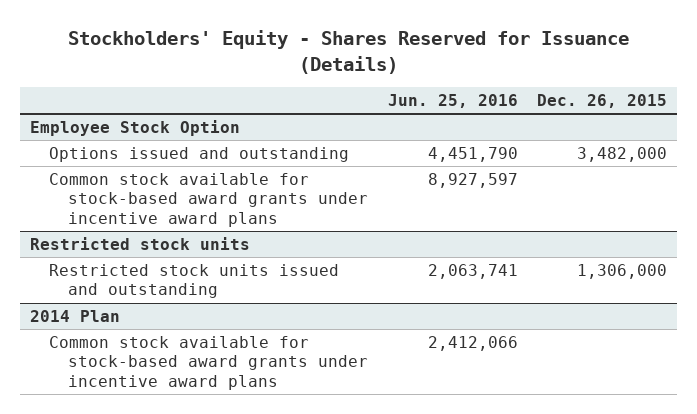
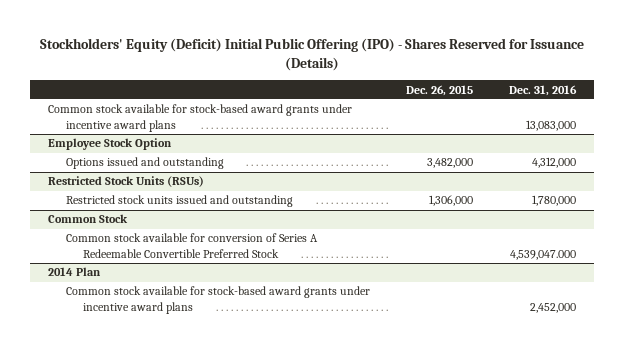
[67,30,629,74] Stockholders' Equity - Shares Reserved for Issuance (Details) -> [40,38,585,71] Stockholders' Equity (Deficit) Initial Public Offering (IPO) - Shares Reserved for Issuance (Details)
[387,93,518,108] Jun. 25, 2016 -> none
none -> [509,84,578,96] Dec. 31, 2016
none -> [48,104,353,132] Common stock available for stock-based award grants under incentive award plans
[49,173,369,227] Common stock available for stock-based award grants under incentive award plans -> none
[29,237,250,251] Restricted stock units -> [48,176,205,188] Restricted Stock Units (RSUs)
none -> [48,214,129,224] Common Stock
none -> [65,233,318,258] Common stock available for conversion of Series A Redeemable Convertible Preferred Stock

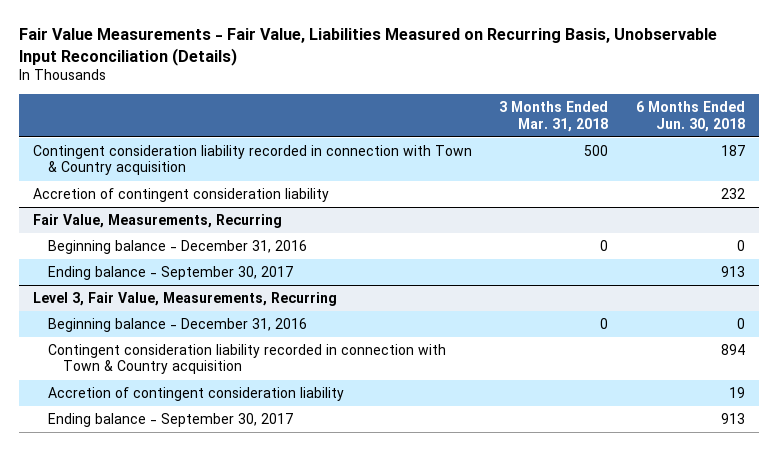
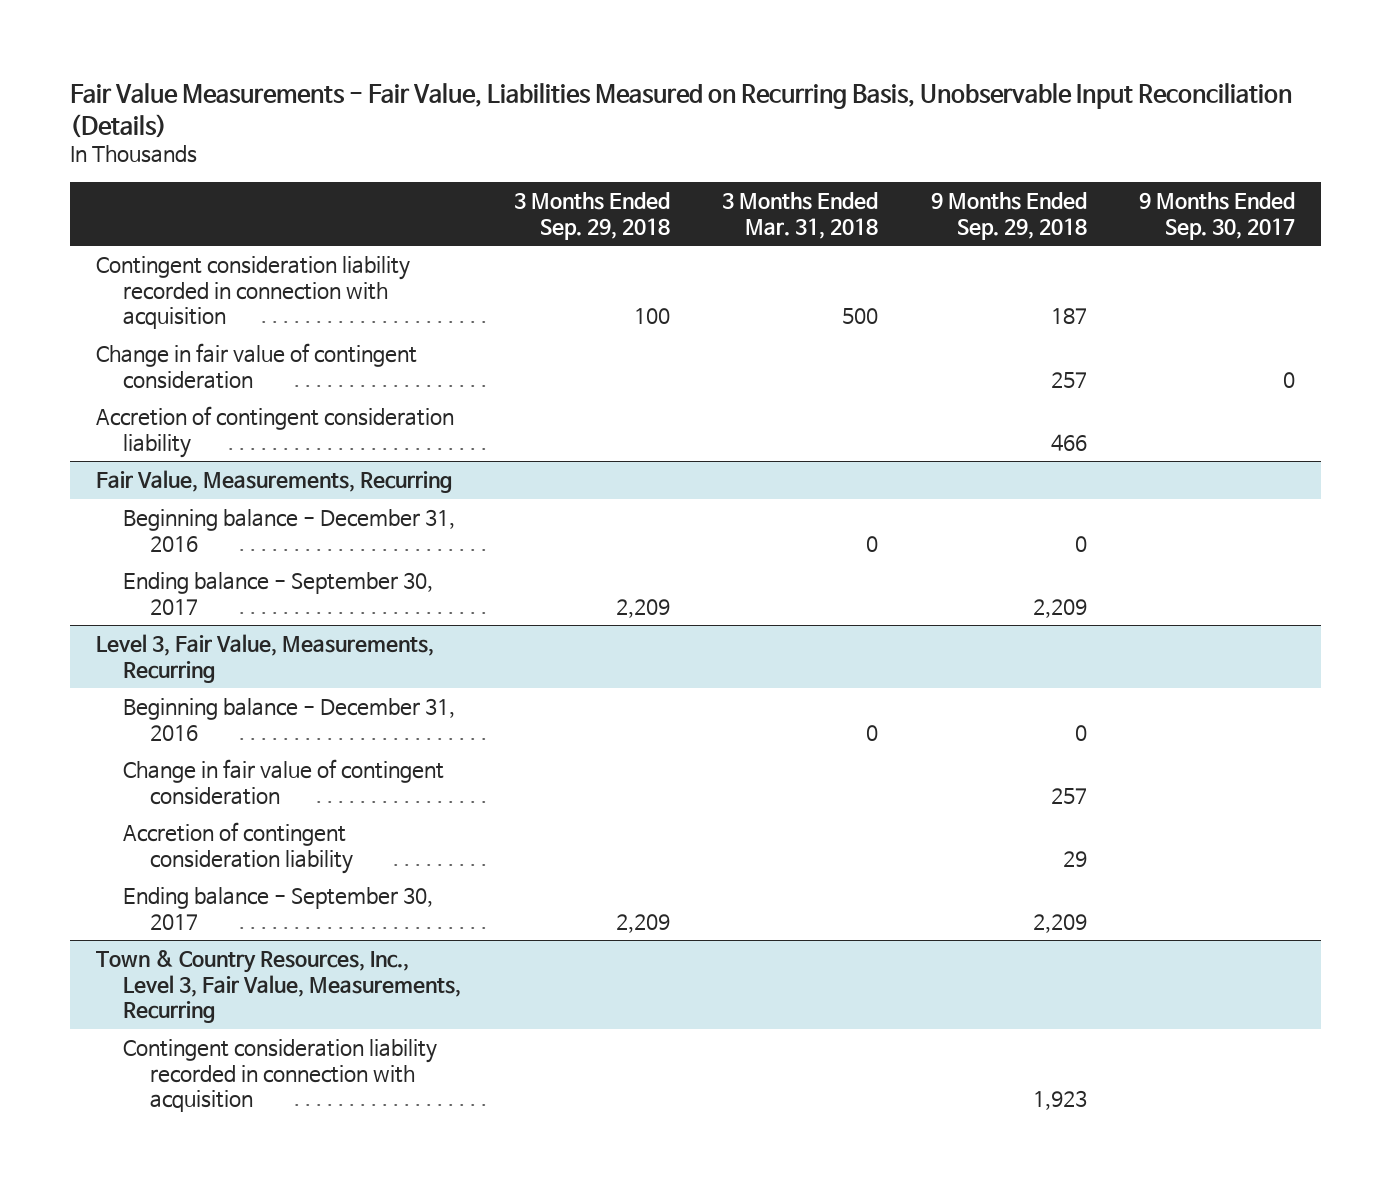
[635,101,745,132] 6 Months Ended Jun. 30, 2018 -> none
none -> [513,192,670,240] 3 Months Ended Sep. 29, 2018
none -> [930,192,1087,240] 9 Months Ended Sep. 29, 2018
none -> [1139,192,1296,240] 9 Months Ended Sep. 30, 2017
[32,145,472,176] Contingent consideration liability recorded in connection with Town & Country acquisition -> [96,256,411,330] Contingent consideration liability recorded in connection with acquisition
none -> [96,343,418,389] Change in fair value of contingent consideration
[47,344,446,375] Contingent consideration liability recorded in connection with Town & Country acquisition -> none
none -> [123,759,445,805] Change in fair value of contingent consideration
none -> [96,950,462,1024] Town & Country Resources, Inc., Level 3, Fair Value, Measurements, Recurring
none -> [123,1039,438,1113] Contingent consideration liability recorded in connection with acquisition

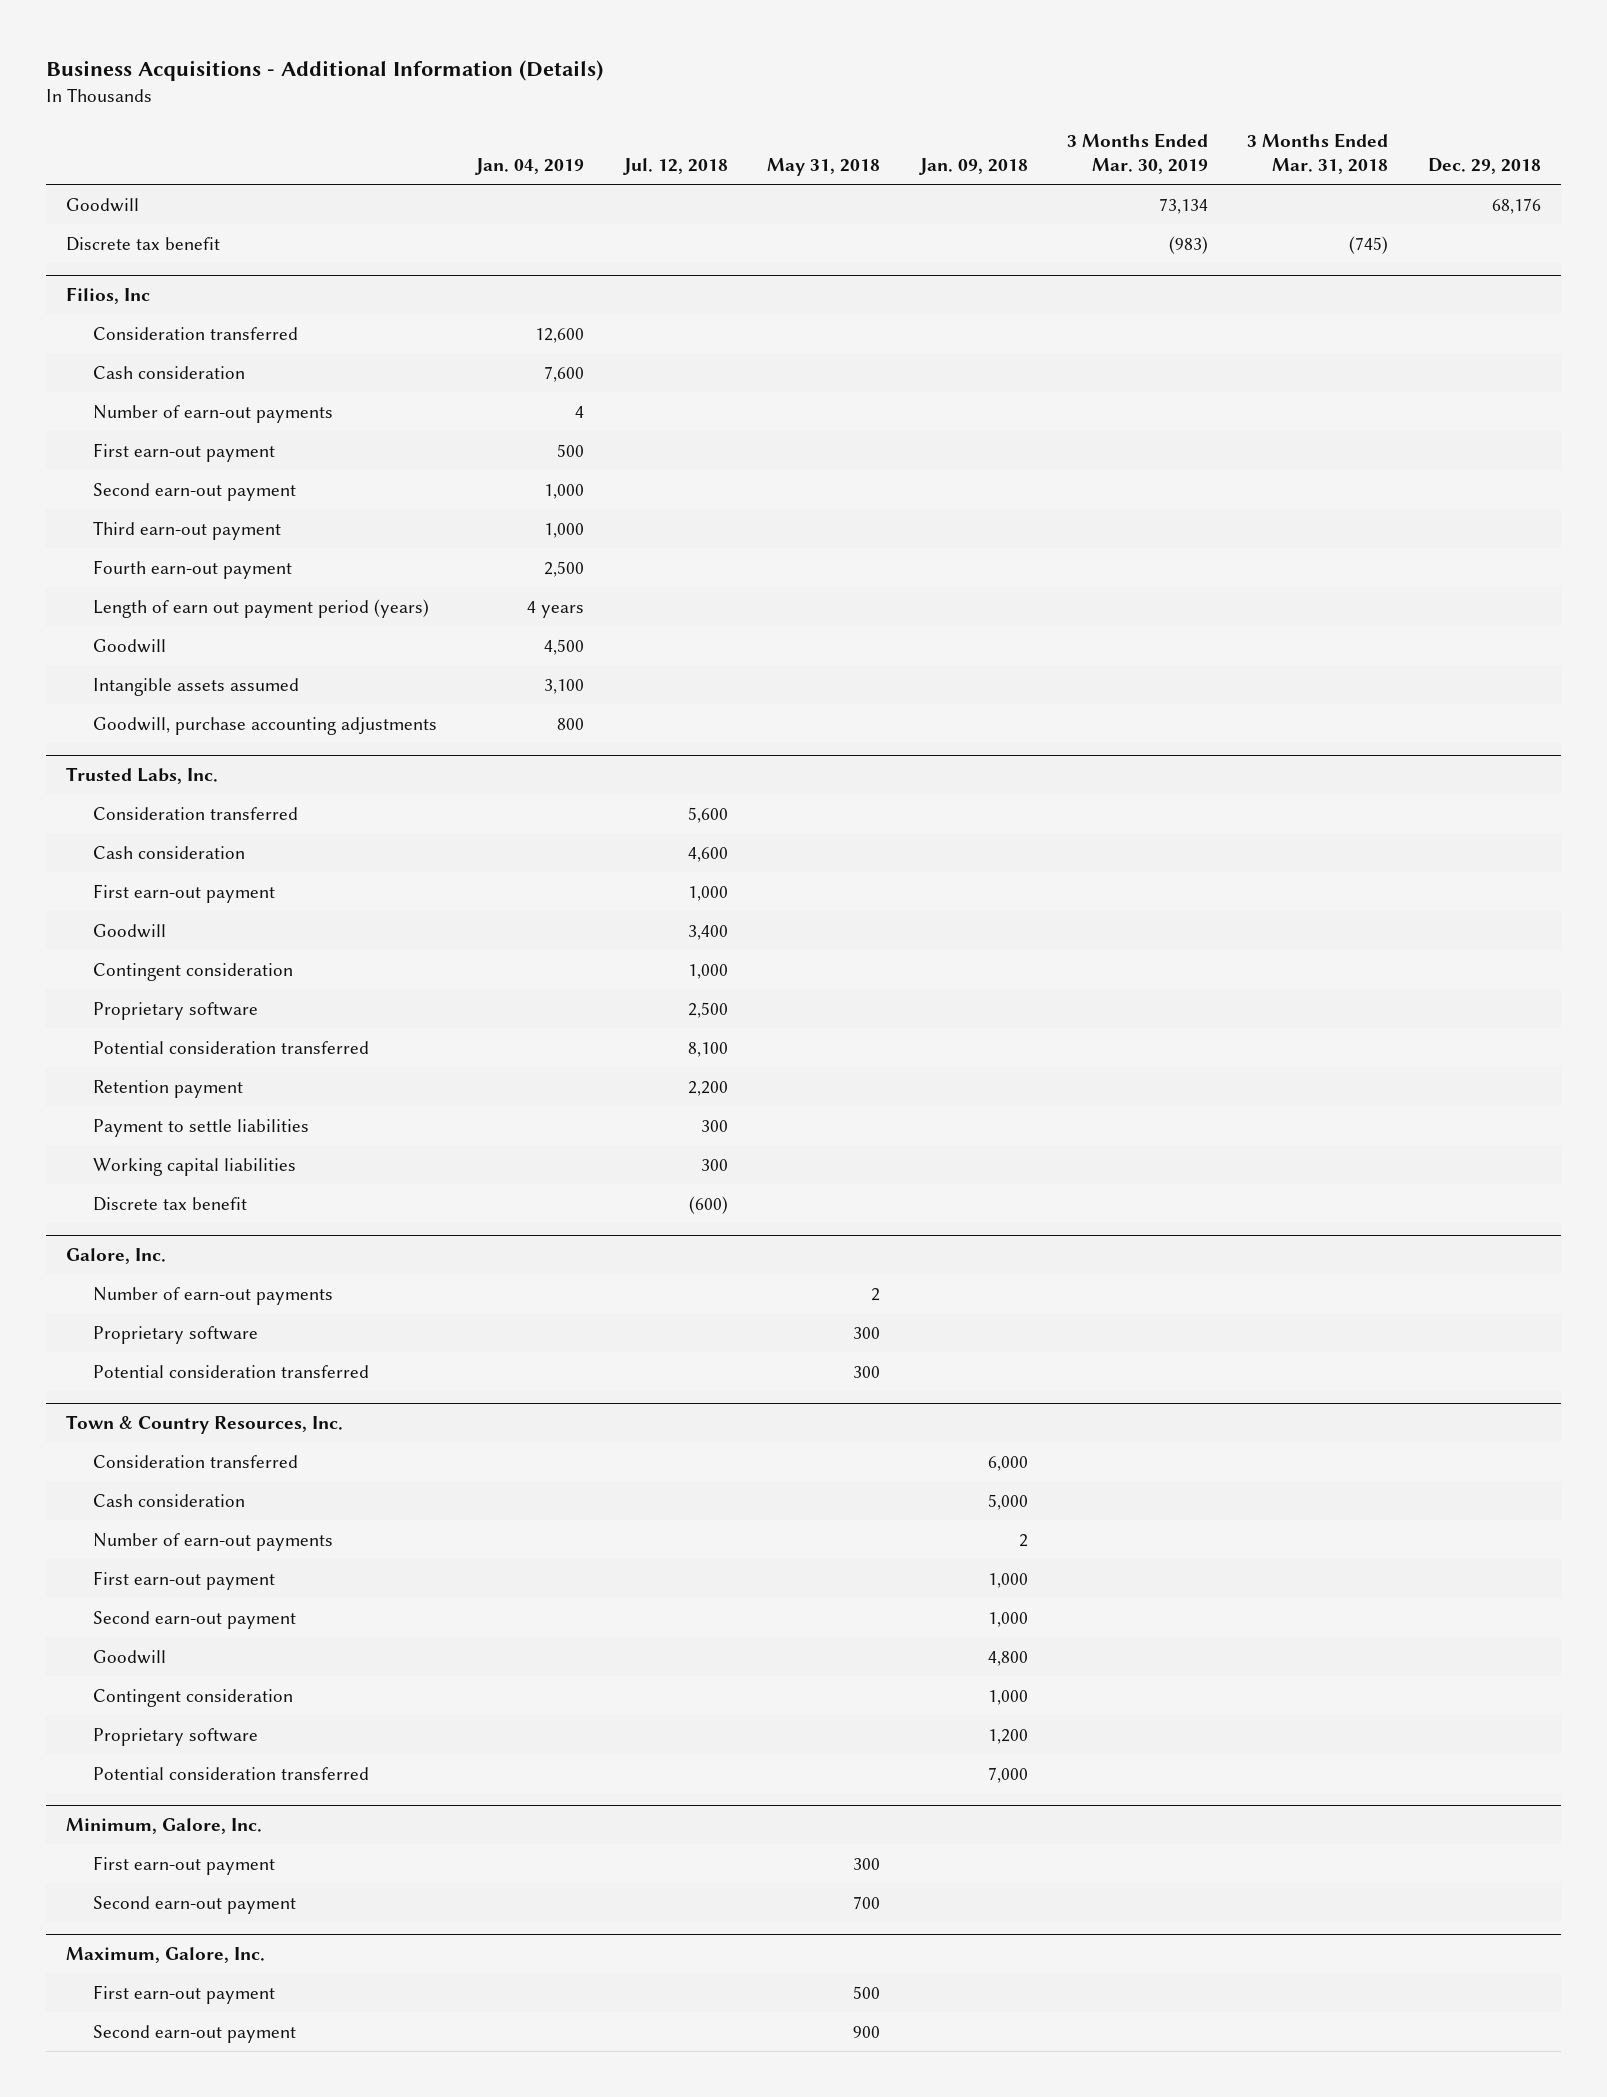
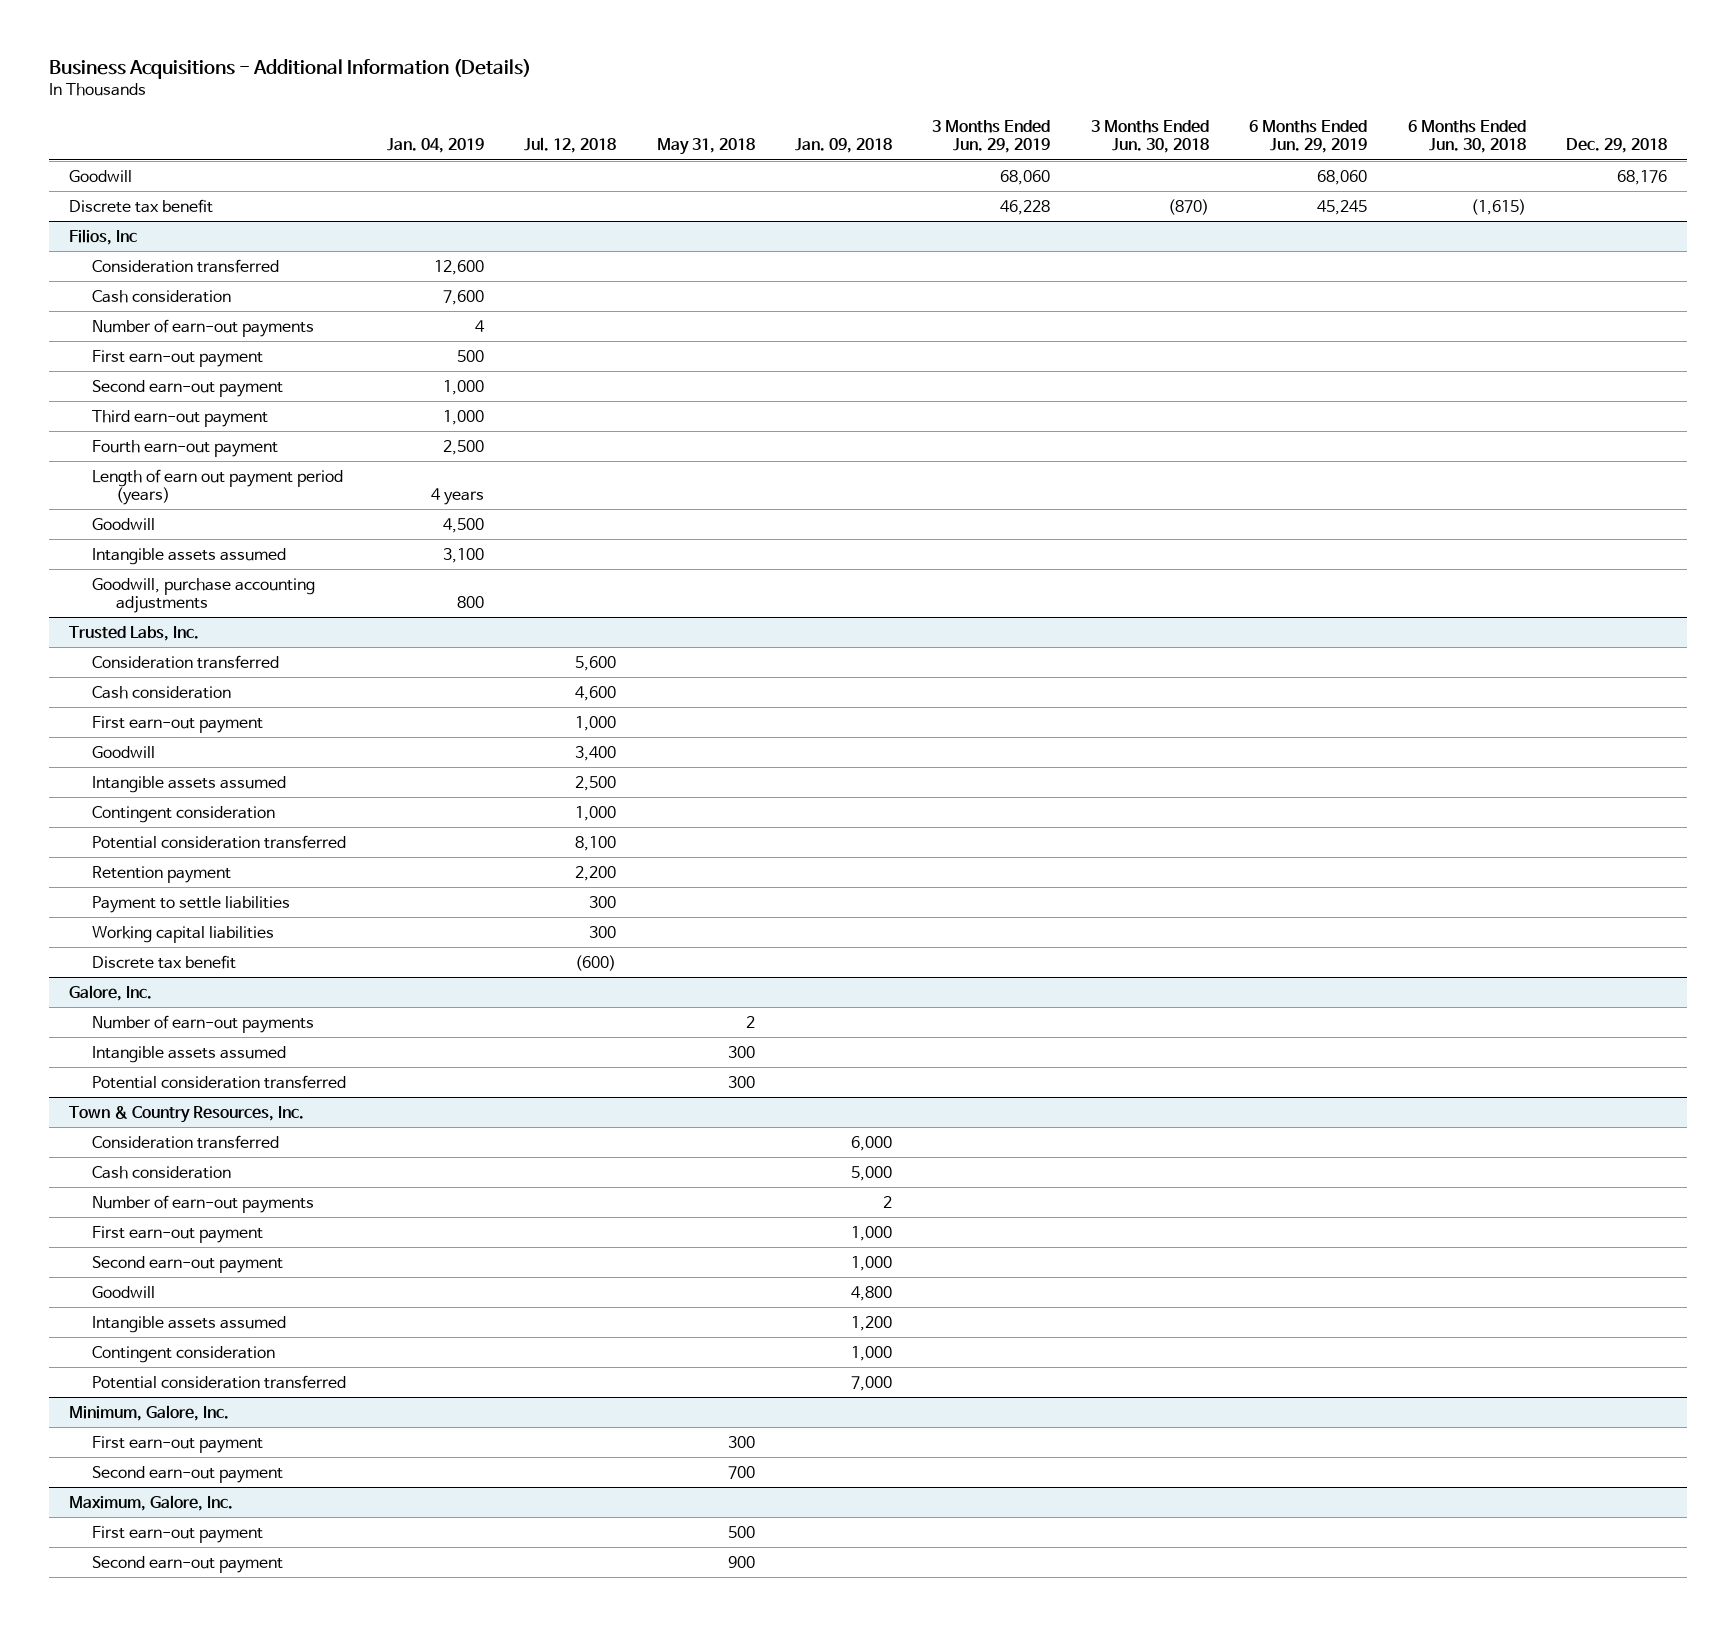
[1066,132,1208,175] 3 Months Ended Mar. 30, 2019 -> none
[1247,132,1389,175] 3 Months Ended Mar. 31, 2018 -> none
none -> [932,119,1051,154] 3 Months Ended Jun. 29, 2019
none -> [1090,119,1209,154] 3 Months Ended Jun. 30, 2018
none -> [1249,119,1368,154] 6 Months Ended Jun. 29, 2019
none -> [1407,119,1526,154] 6 Months Ended Jun. 30, 2018
none -> [92,775,287,793] Intangible assets assumed
[92,1001,258,1020] Proprietary software -> none
[92,1325,258,1344] Proprietary software -> none
none -> [92,1045,287,1063] Intangible assets assumed
none -> [92,1315,287,1333] Intangible assets assumed
[92,1727,258,1746] Proprietary software -> none

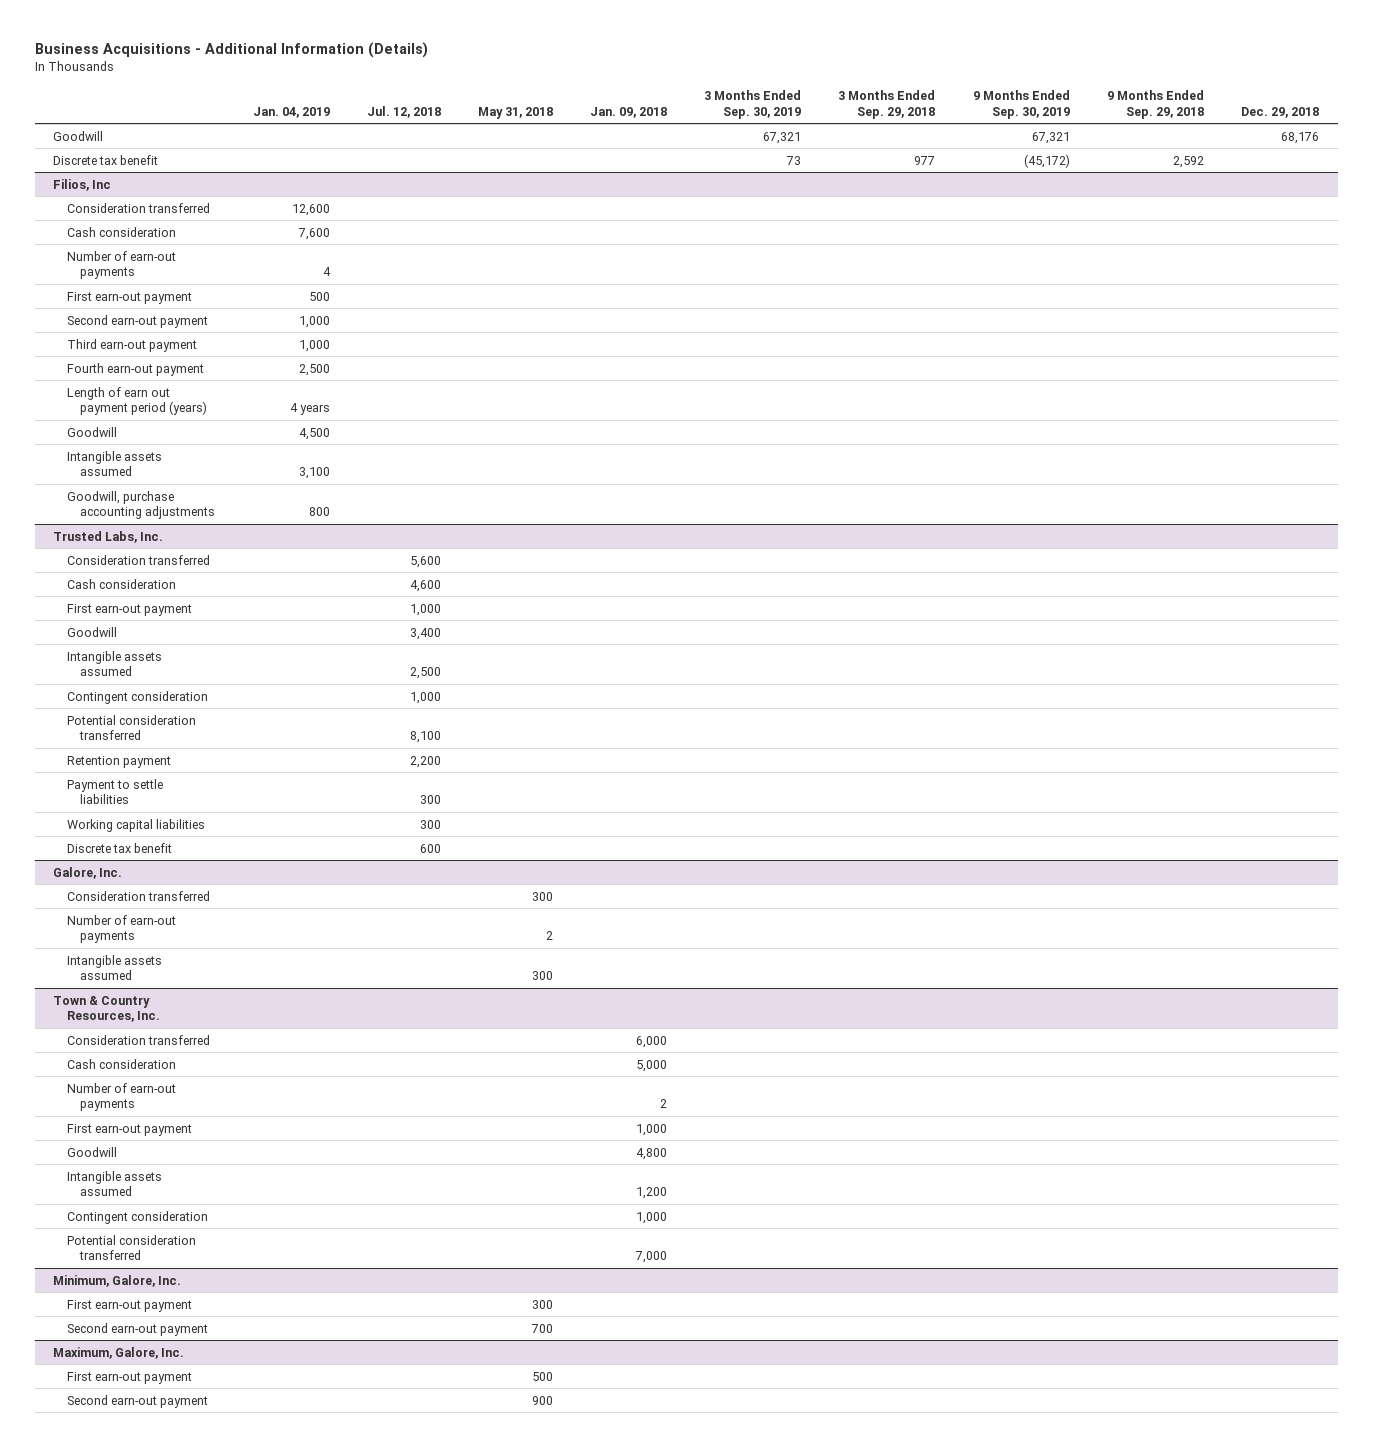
[932,119,1051,154] 3 Months Ended Jun. 29, 2019 -> none
[1090,119,1209,154] 3 Months Ended Jun. 30, 2018 -> none
[1249,119,1368,154] 6 Months Ended Jun. 29, 2019 -> none
[1407,119,1526,154] 6 Months Ended Jun. 30, 2018 -> none
none -> [704,90,802,119] 3 Months Ended Sep. 30, 2019
none -> [838,90,936,119] 3 Months Ended Sep. 29, 2018
none -> [972,90,1070,119] 9 Months Ended Sep. 30, 2019
none -> [1106,90,1204,119] 9 Months Ended Sep. 29, 2018
[575,954,617,971] (600) -> [419,843,441,853] 600
none -> [66,890,210,901] Consideration transferred
[92,1074,347,1089] Potential consideration transferred -> none
[92,1255,284,1273] Second earn-out payment -> none

